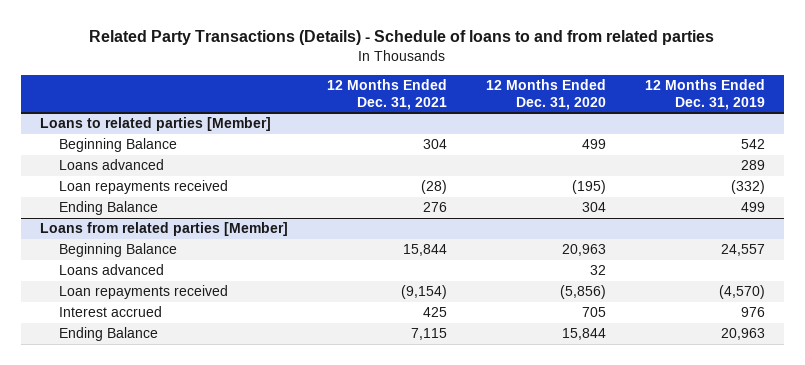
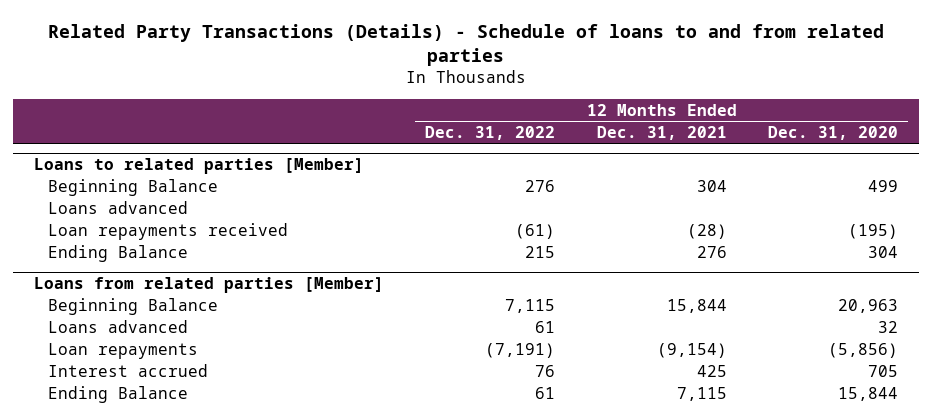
[644,78,765,110] 12 Months Ended Dec. 31, 2019 -> none
none -> [425,126,556,141] Dec. 31, 2022
[59,285,229,300] Loan repayments received -> [48,342,199,359] Loan repayments

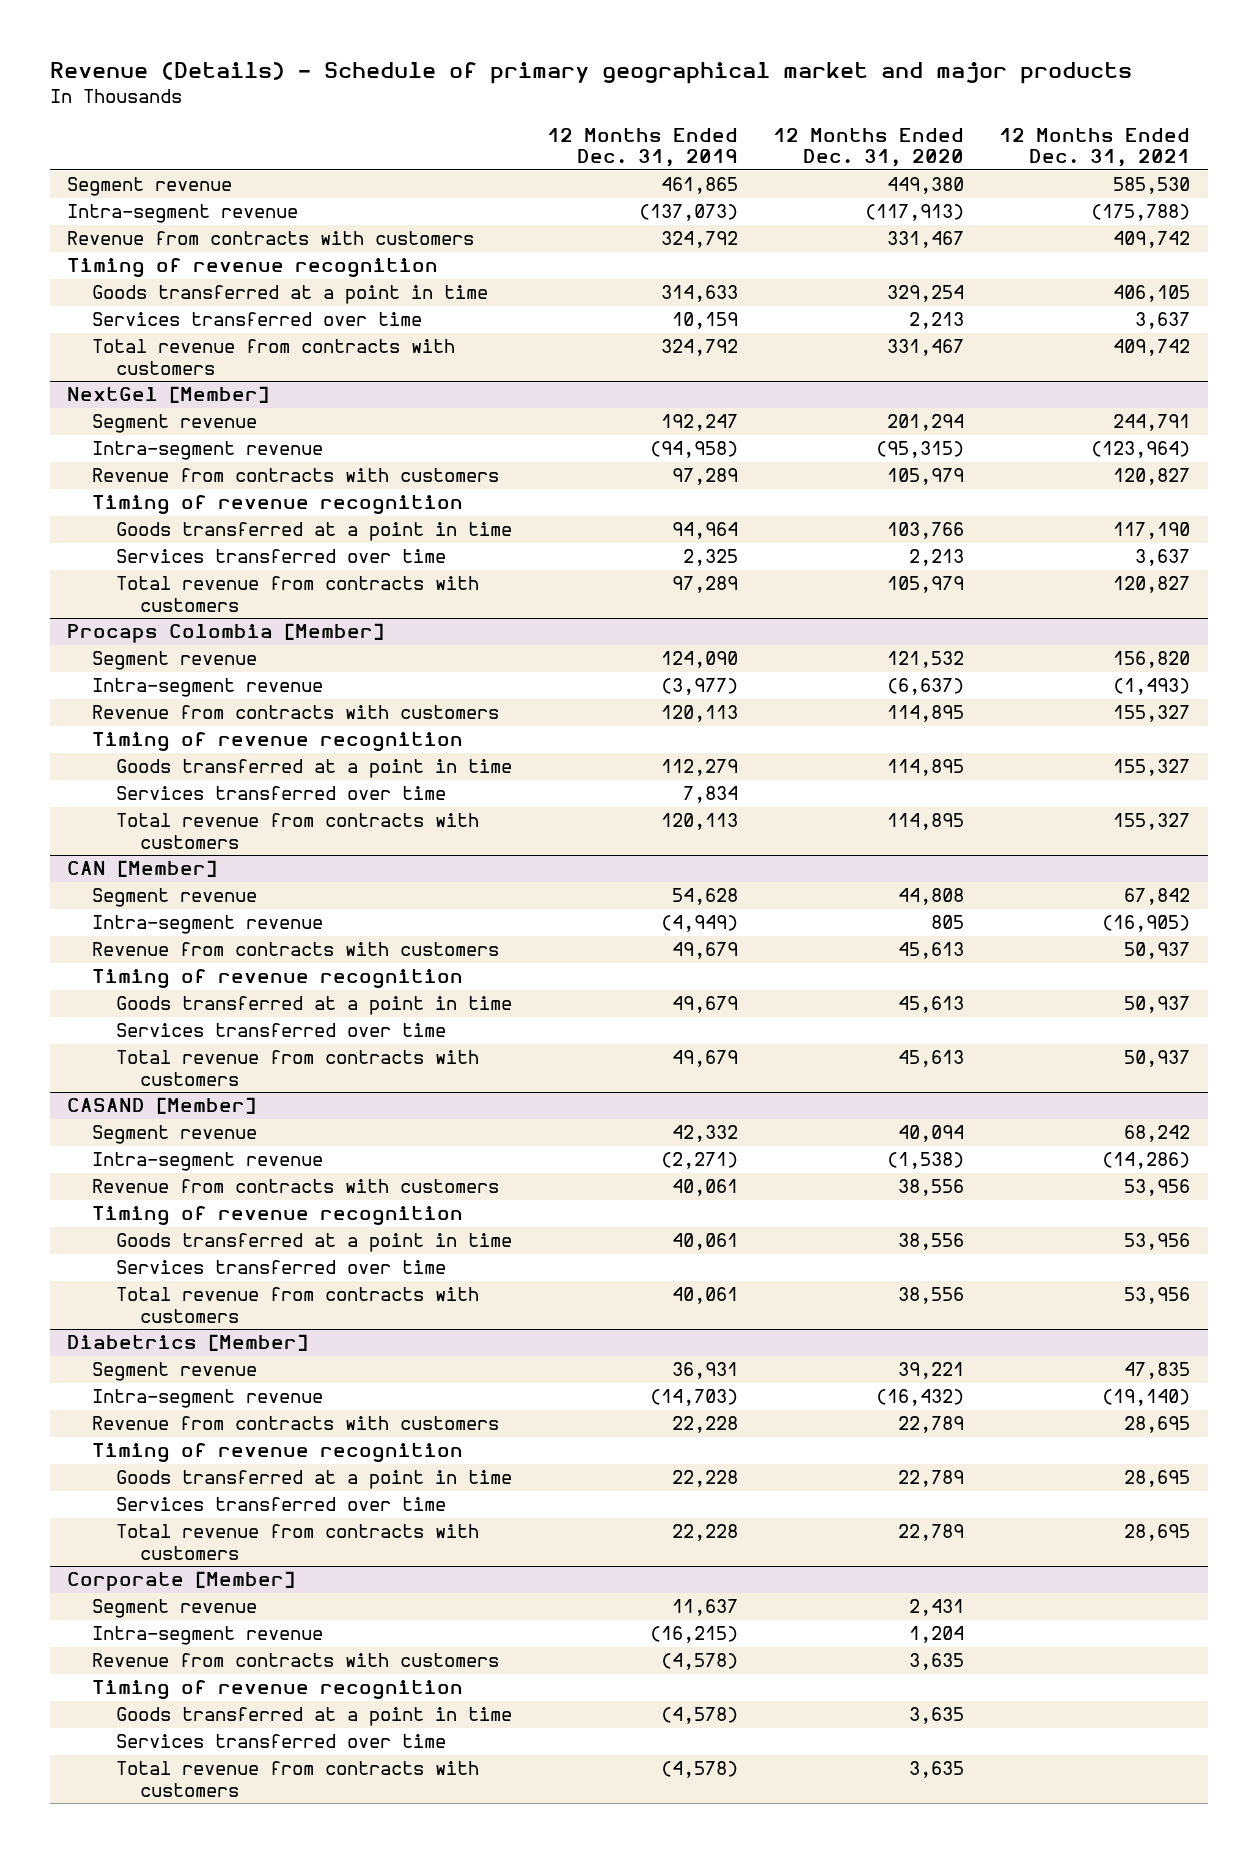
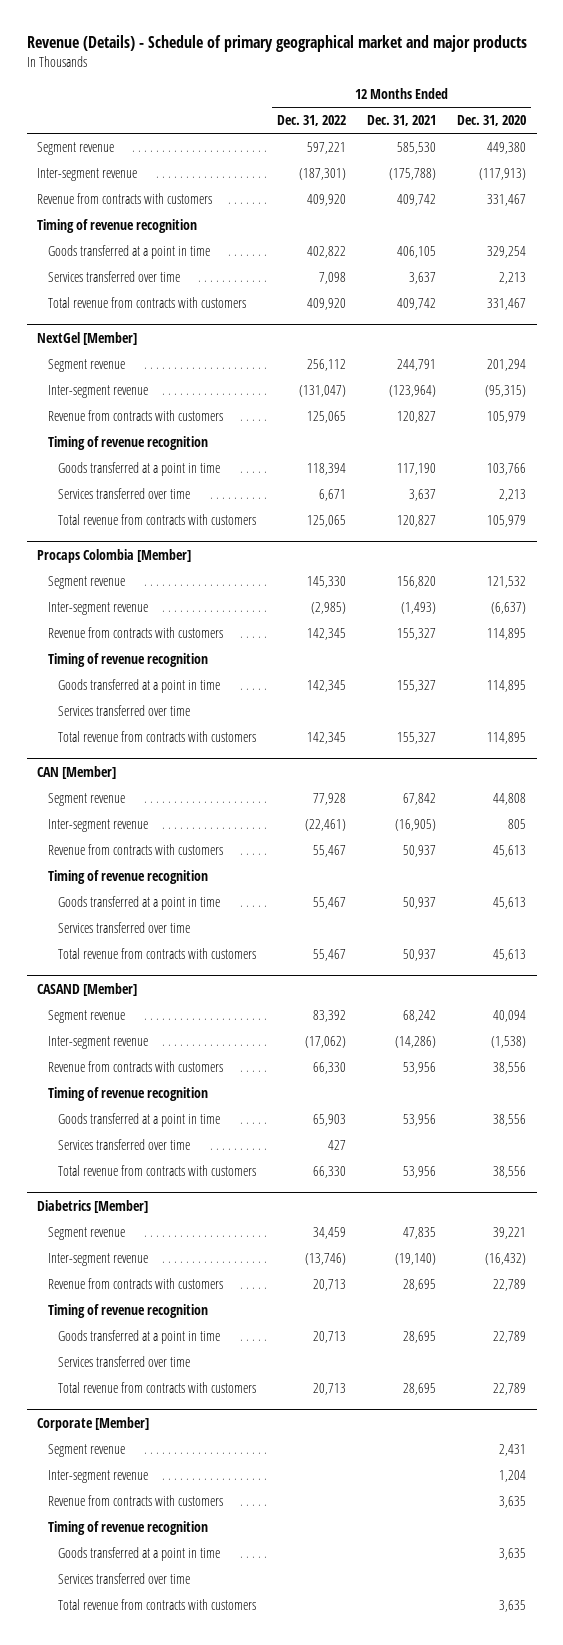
[546,127,738,168] 12 Months Ended Dec. 31, 2019 -> none
none -> [277,115,347,127] Dec. 31, 2022
[67,204,299,224] Intra-segment revenue -> [37,167,138,181] Inter-segment revenue
[91,441,323,461] Intra-segment revenue -> [47,384,148,398] Inter-segment revenue
[91,678,323,698] Intra-segment revenue -> [47,601,148,615] Inter-segment revenue
[91,915,323,935] Intra-segment revenue -> [47,818,148,832] Inter-segment revenue
[91,1152,323,1172] Intra-segment revenue -> [47,1035,148,1049] Inter-segment revenue
[91,1389,323,1409] Intra-segment revenue -> [47,1252,148,1266] Inter-segment revenue
[91,1626,323,1646] Intra-segment revenue -> [47,1469,148,1483] Inter-segment revenue

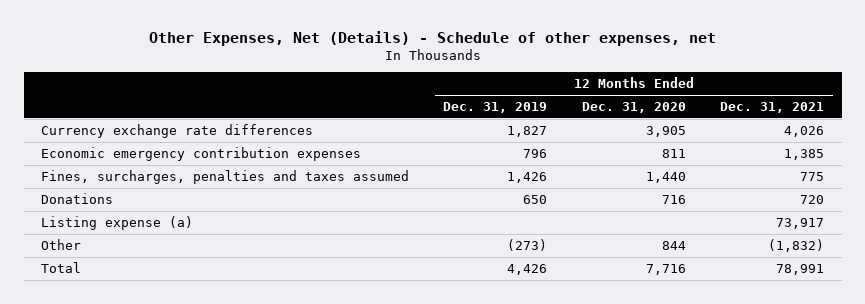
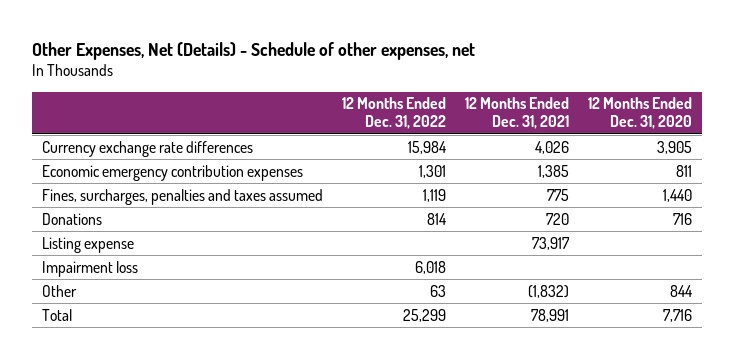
[443,101,548,113] Dec. 31, 2019 -> none
none -> [341,97,446,130] 12 Months Ended Dec. 31, 2022
[40,215,193,230] Listing expense (a) -> [41,236,134,253] Listing expense
none -> [41,260,138,277] Impairment loss

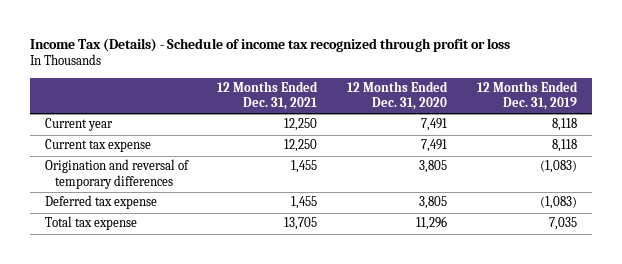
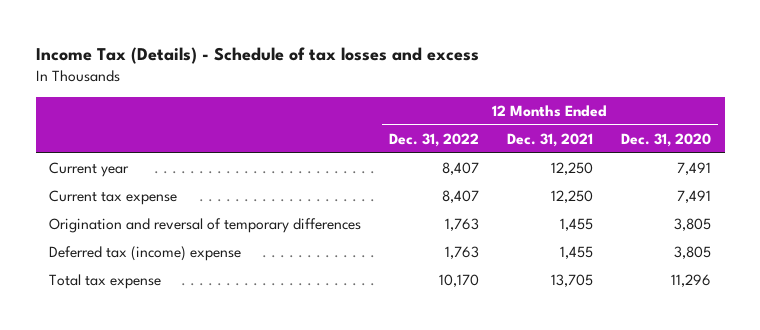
[29,37,510,52] Income Tax (Details) - Schedule of income tax recognized through profit or loss -> [35,47,479,65] Income Tax (Details) - Schedule of tax losses and excess
[477,80,579,111] 12 Months Ended Dec. 31, 2019 -> none
none -> [389,132,480,147] Dec. 31, 2022
[44,195,157,210] Deferred tax expense -> [49,246,242,262] Deferred tax (income) expense

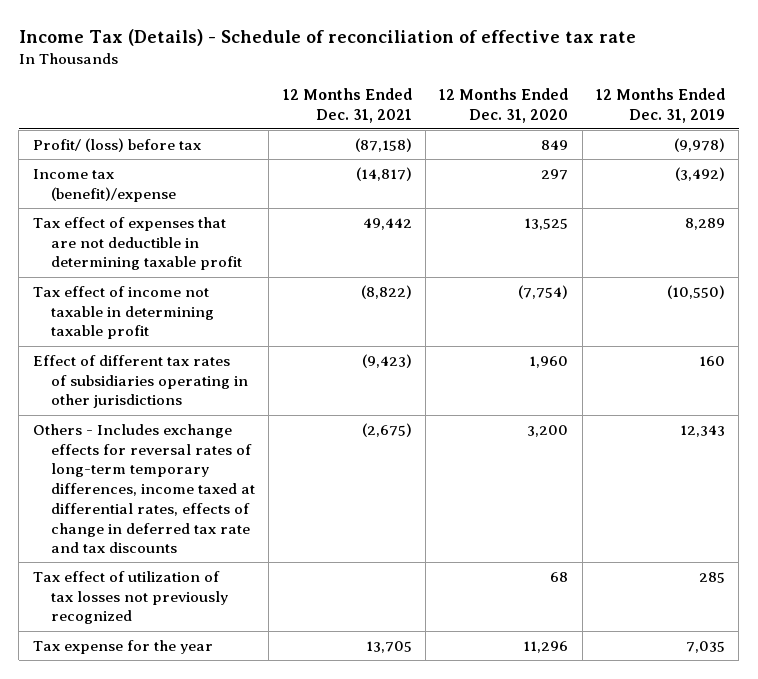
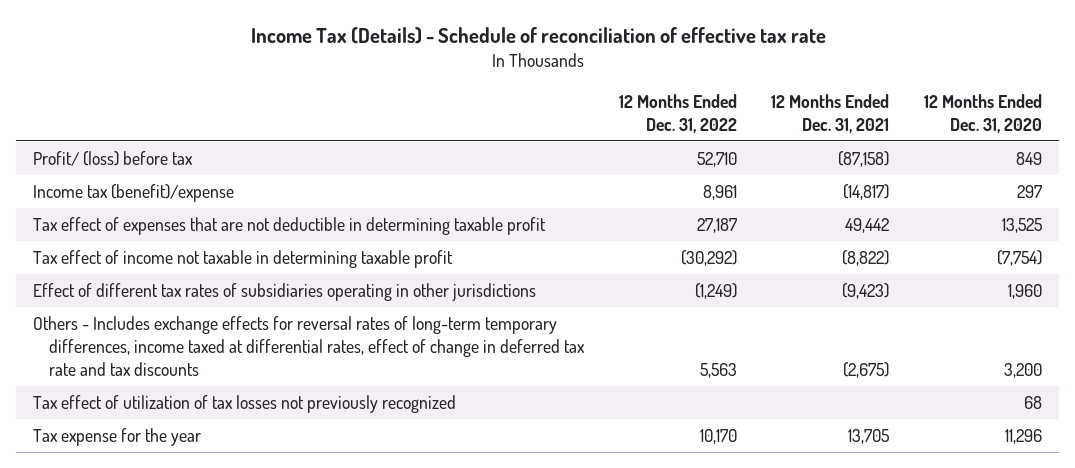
[595,88,725,123] 12 Months Ended Dec. 31, 2019 -> none
none -> [618,93,737,133] 12 Months Ended Dec. 31, 2022
[32,423,255,554] Others - Includes exchange effects for reversal rates of long-term temporary differences, income taxed at differential rates, effects of change in deferred tax rate and tax discounts -> [33,315,585,376] Others - Includes exchange effects for reversal rates of long-term temporary differences, income taxed at differential rates, effect of change in deferred tax rate and tax discounts

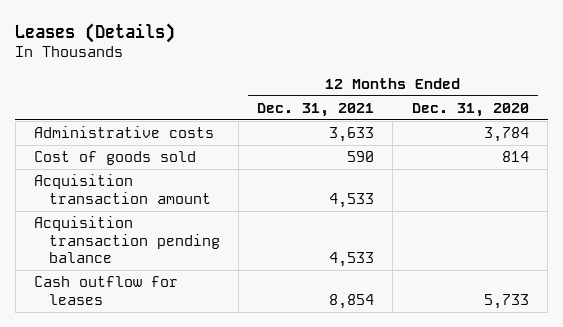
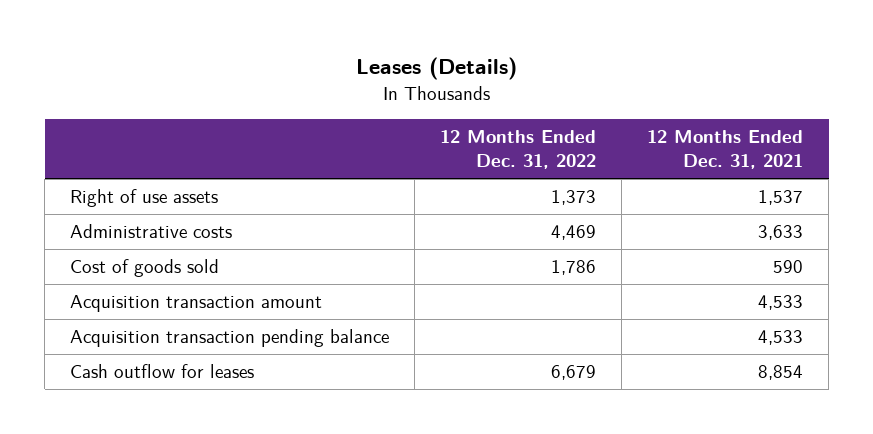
[411,102,529,117] Dec. 31, 2020 -> none
none -> [440,129,597,170] 12 Months Ended Dec. 31, 2022
none -> [70,189,219,208] Right of use assets

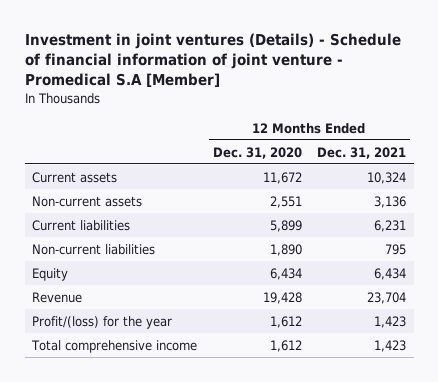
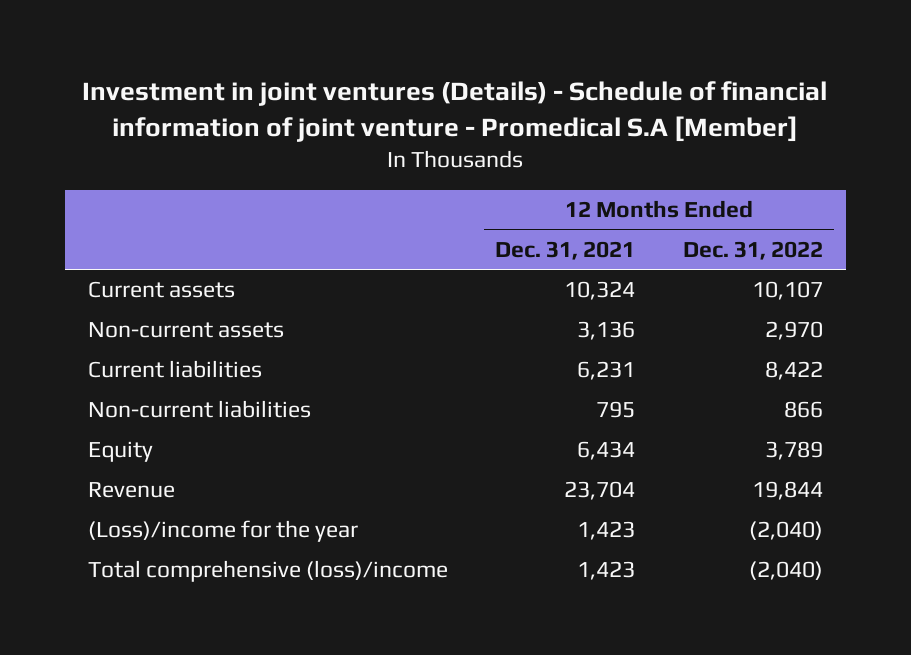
[212,146,302,159] Dec. 31, 2020 -> none
none -> [682,240,823,260] Dec. 31, 2022
[32,315,173,329] Profit/(loss) for the year -> [88,520,359,543] (Loss)/income for the year
[31,339,198,353] Total comprehensive income -> [88,560,449,583] Total comprehensive (loss)/income

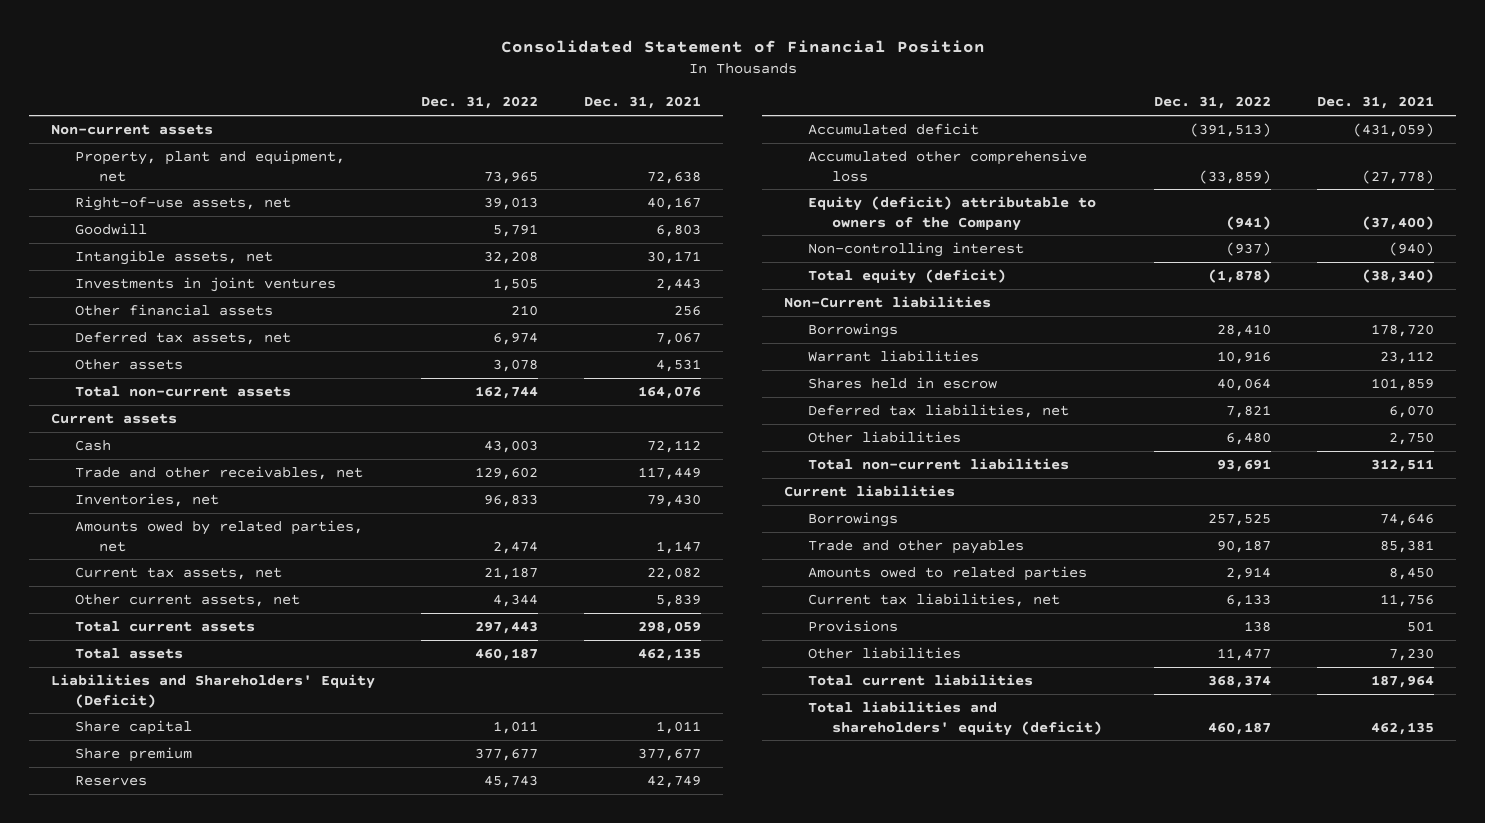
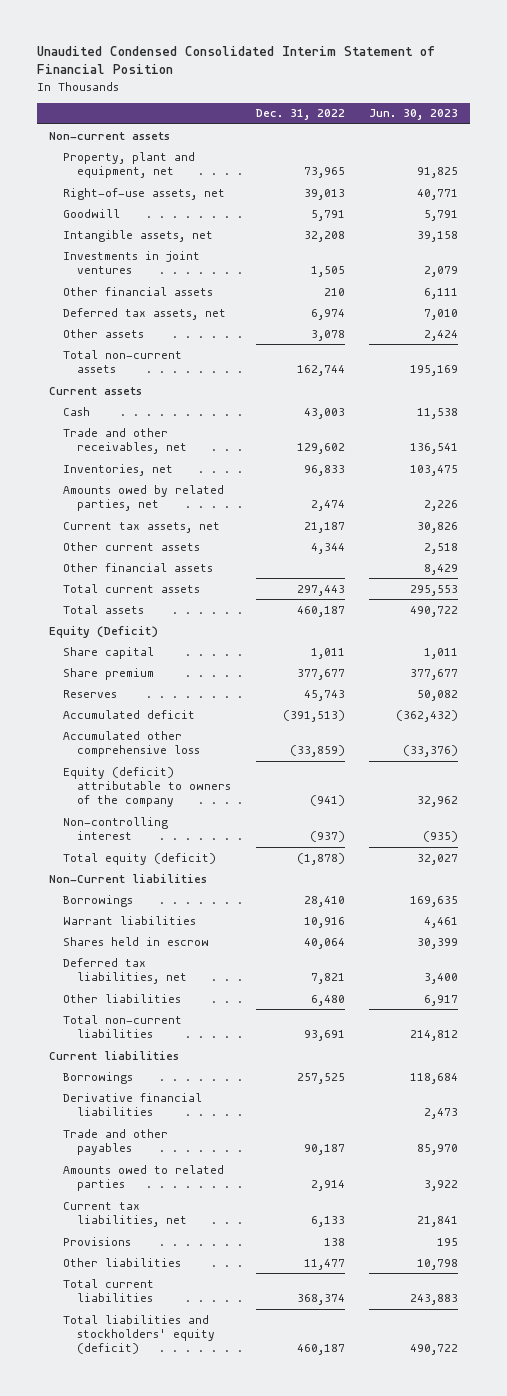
[500,40,985,54] Consolidated Statement of Financial Position -> [37,45,436,75] Unaudited Condensed Consolidated Interim Statement of Financial Position
[583,96,701,110] Dec. 31, 2021 -> none
none -> [369,109,459,121] Jun. 30, 2023
[75,593,301,607] Other current assets, net -> [63,541,201,551] Other current assets
none -> [63,562,214,572] Other financial assets
[51,673,376,708] Liabilities and Shareholders' Equity (Deficit) -> none
none -> [49,625,159,638] Equity (Deficit)
[808,195,1097,231] Equity (deficit) attributable to owners of the Company -> [63,766,232,808] Equity (deficit) attributable to owners of the company
none -> [63,1092,203,1117] Derivative financial liabilities
[808,700,1102,736] Total liabilities and shareholders' equity (deficit) -> [63,1314,216,1355] Total liabilities and stockholders' equity (deficit)

